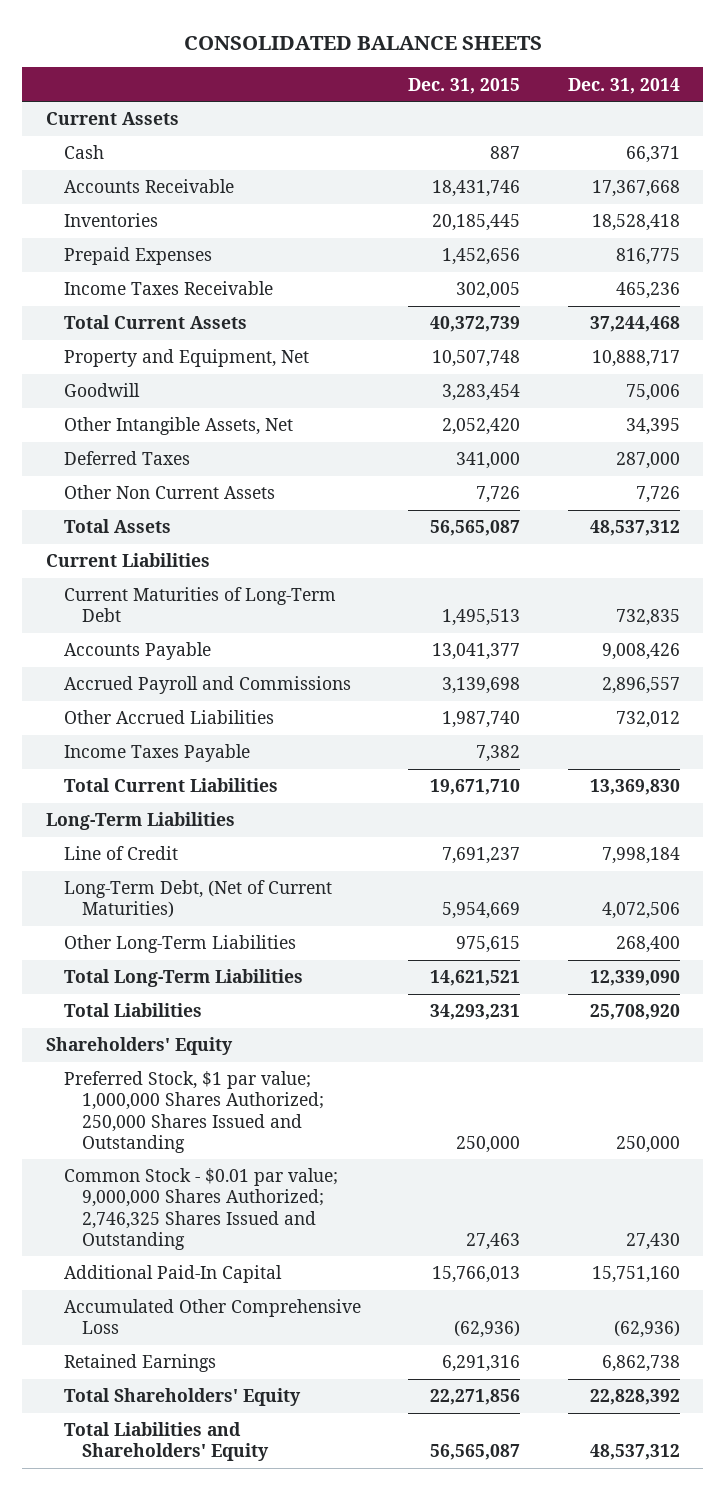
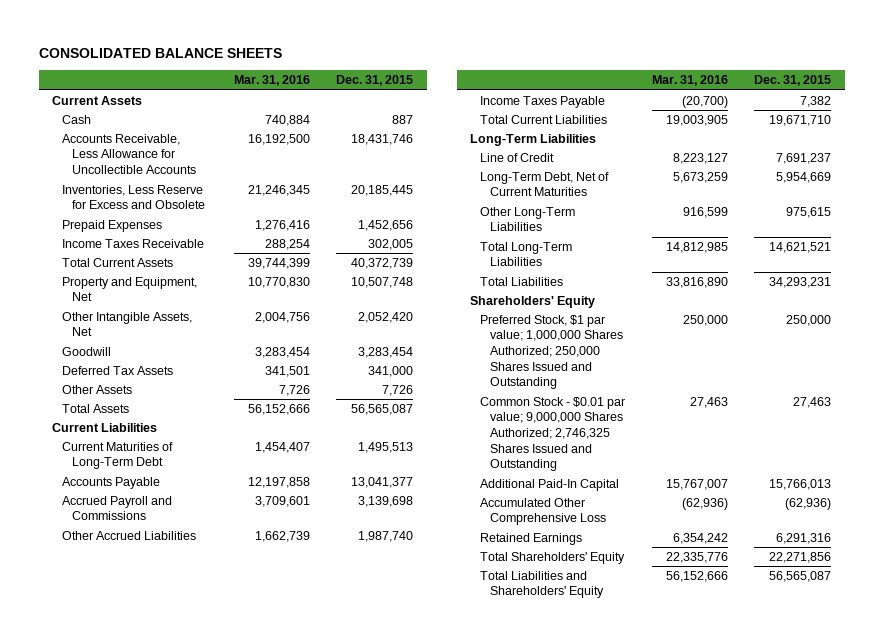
[567,77,680,94] Dec. 31, 2014 -> none
none -> [233,75,310,87] Mar. 31, 2016
[64,179,235,194] Accounts Receivable -> [62,133,197,175] Accounts Receivable, Less Allowance for Uncollectible Accounts
[64,213,159,228] Inventories -> [62,184,206,210] Inventories, Less Reserve for Excess and Obsolete
[64,383,141,398] Goodwill -> [62,346,112,356] Goodwill
[64,451,191,466] Deferred Taxes -> [62,365,174,375] Deferred Tax Assets
[64,485,276,500] Other Non Current Assets -> [62,384,133,394] Other Assets
[64,880,333,919] Long-Term Debt, (Net of Current Maturities) -> [480,171,610,197] Long-Term Debt, Net of Current Maturities

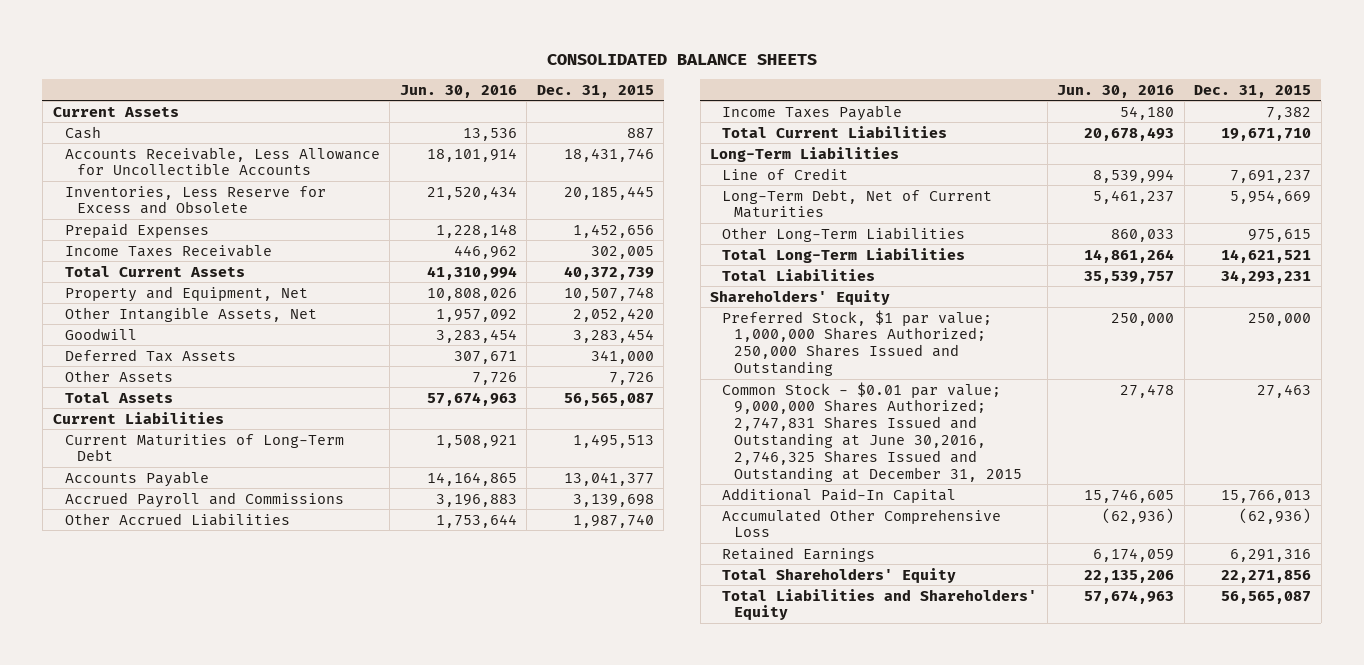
[233,75,310,87] Mar. 31, 2016 -> none
none -> [399,85,517,99] Jun. 30, 2016
[480,396,626,472] Common Stock - $0.01 par value; 9,000,000 Shares Authorized; 2,746,325 Shares Issued and Outstanding -> [722,381,1023,482] Common Stock - $0.01 par value; 9,000,000 Shares Authorized; 2,747,831 Shares Issued and Outstanding at June 30,2016, 2,746,325 Shares Issued and Outstanding at December 31, 2015

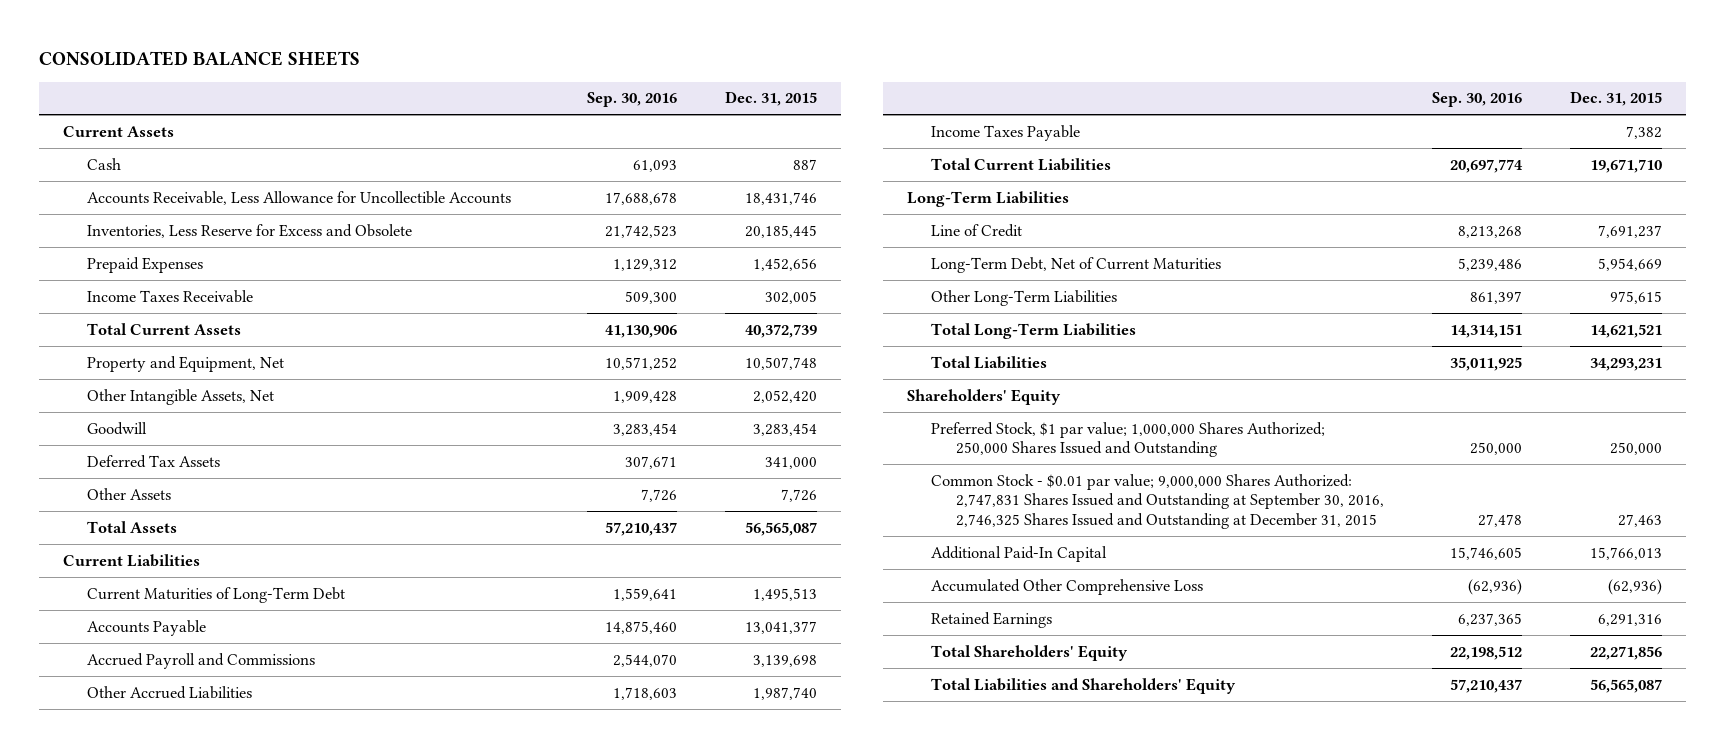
[399,85,517,99] Jun. 30, 2016 -> none
none -> [587,92,678,108] Sep. 30, 2016
[722,381,1023,482] Common Stock - $0.01 par value; 9,000,000 Shares Authorized; 2,747,831 Shares Issued and Outstanding at June 30,2016, 2,746,325 Shares Issued and Outstanding at December 31, 2015 -> [931,473,1384,529] Common Stock - $0.01 par value; 9,000,000 Shares Authorized: 2,747,831 Shares Issued and Outstanding at September 30, 2016, 2,746,325 Shares Issued and Outstanding at December 31, 2015

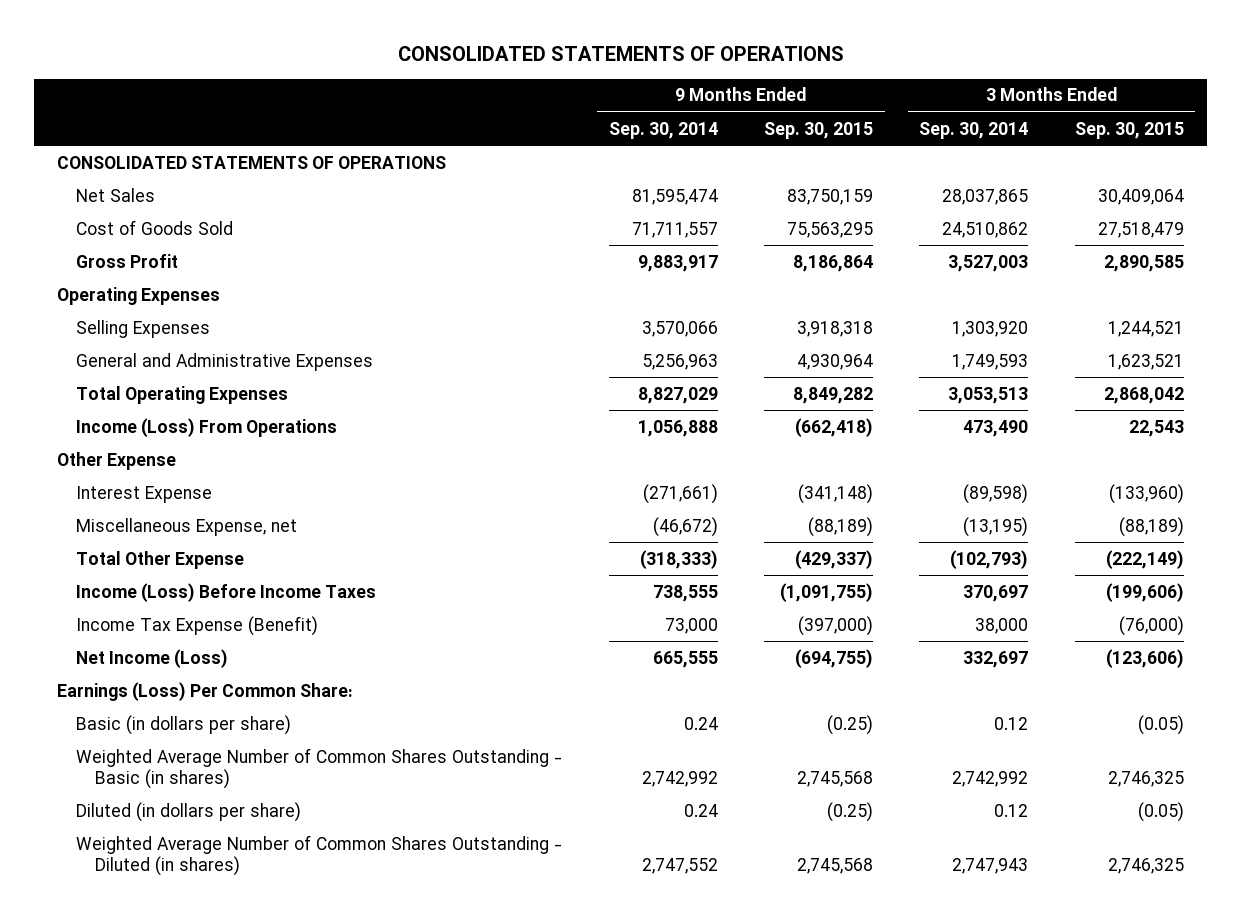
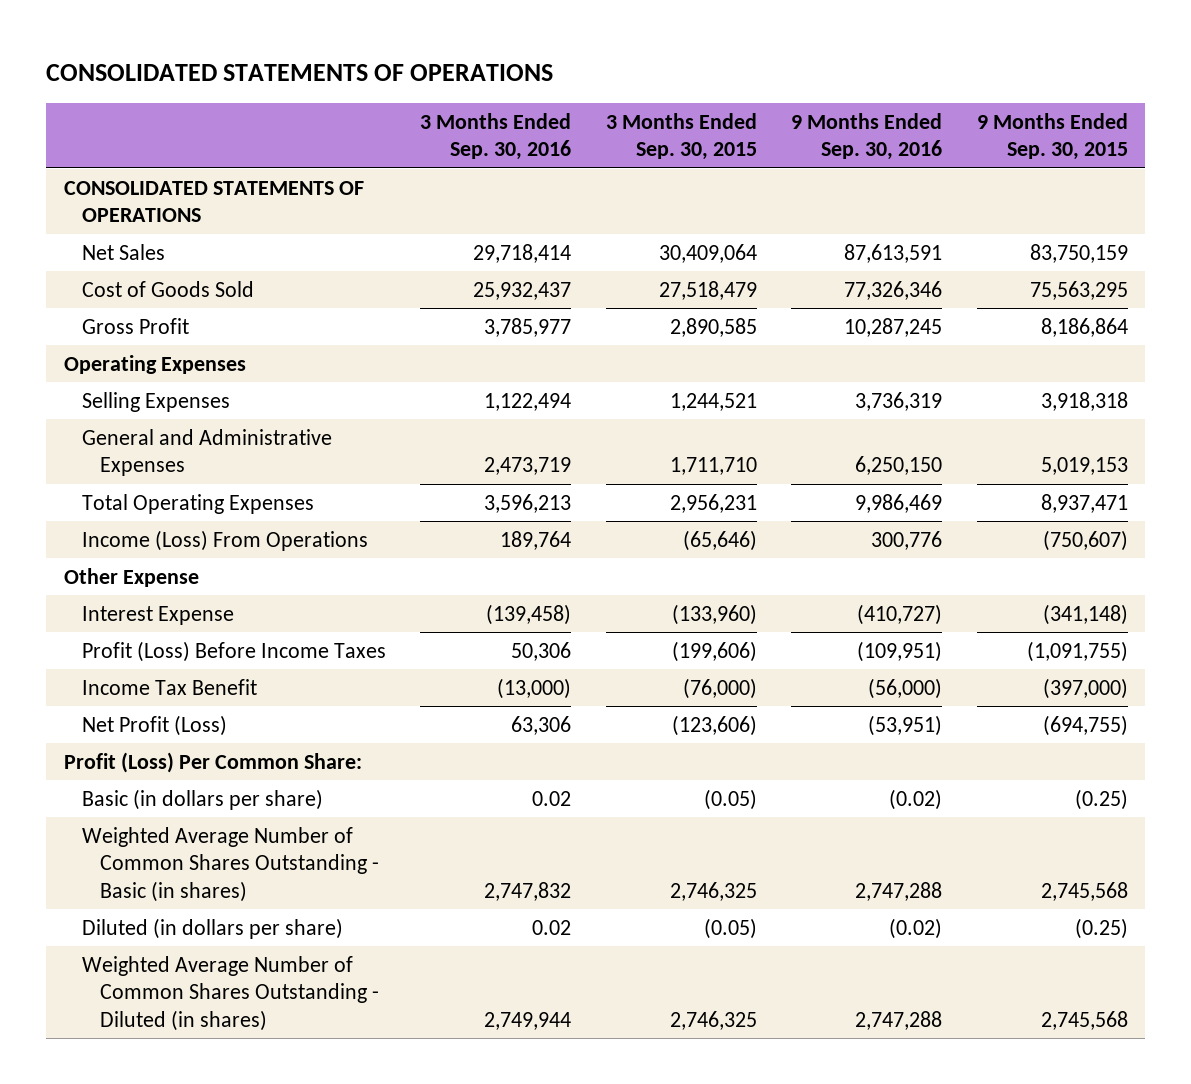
[608,121,718,139] Sep. 30, 2014 -> none
[919,121,1029,139] Sep. 30, 2014 -> none
none -> [420,112,572,161] 3 Months Ended Sep. 30, 2016
none -> [791,112,943,161] 9 Months Ended Sep. 30, 2016
[796,353,873,370] 4,930,964 -> [1040,457,1128,476] 5,019,153
[1107,353,1184,370] 1,623,521 -> [669,457,757,476] 1,711,710
[792,386,873,404] 8,849,282 -> [1040,493,1128,513] 8,937,471
[1103,386,1184,404] 2,868,042 -> [669,493,757,513] 2,956,231
[794,417,873,437] (662,418) -> [1042,529,1128,551] (750,607)
[1128,419,1184,437] 22,543 -> [682,529,757,551] (65,646)
[76,517,298,536] Miscellaneous Expense, net -> none
[76,550,245,569] Total Other Expense -> none
[76,582,377,602] Income (Loss) Before Income Taxes -> [81,640,386,662] Profit (Loss) Before Income Taxes
[76,615,319,636] Income Tax Expense (Benefit) -> [81,678,257,695] Income Tax Benefit
[76,648,229,668] Net Income (Loss) -> [81,714,227,736] Net Profit (Loss)
[57,681,354,701] Earnings (Loss) Per Common Share: -> [63,751,362,773] Profit (Loss) Per Common Share:

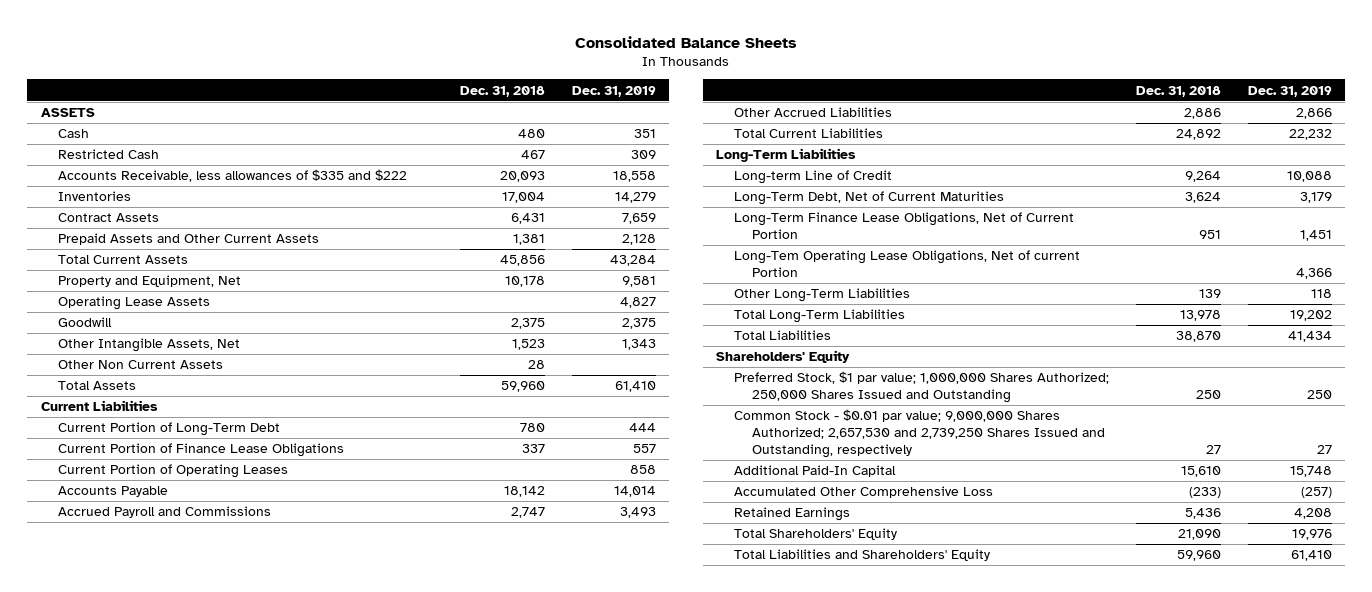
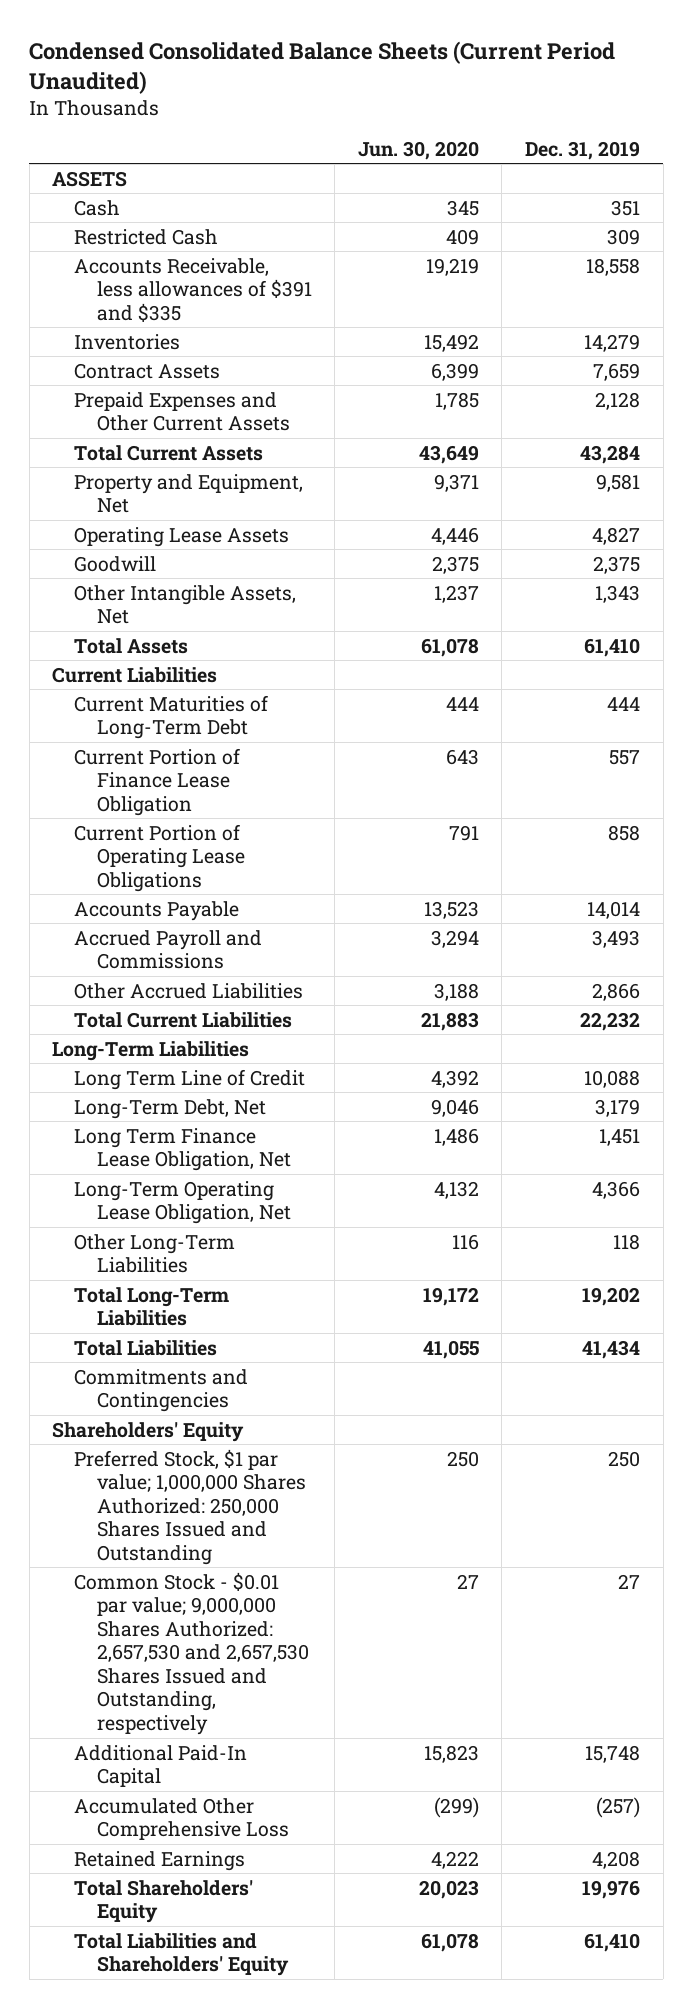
[575,35,798,48] Consolidated Balance Sheets -> [29,40,616,94] Condensed Consolidated Balance Sheets (Current Period Unaudited)
[460,85,546,97] Dec. 31, 2018 -> none
none -> [357,140,479,160] Jun. 30, 2020
[58,169,408,183] Accounts Receivable, less allowances of $335 and $222 -> [74,257,312,322] Accounts Receivable, less allowances of $391 and $335
[58,233,320,246] Prepaid Assets and Other Current Assets -> [74,391,290,432] Prepaid Expenses and Other Current Assets
[58,360,224,370] Other Non Current Assets -> none
[58,422,281,437] Current Portion of Long-Term Debt -> [74,694,269,740] Current Maturities of Long-Term Debt
[58,443,345,458] Current Portion of Finance Lease Obligations -> [74,747,241,816] Current Portion of Finance Lease Obligation
[58,464,289,479] Current Portion of Operating Leases -> [74,823,245,892] Current Portion of Operating Lease Obligations
[734,170,893,185] Long-term Line of Credit -> [74,1068,306,1090] Long Term Line of Credit
[734,191,1005,206] Long-Term Debt, Net of Current Maturities -> [74,1098,267,1119] Long-Term Debt, Net
[734,212,1075,240] Long-Term Finance Lease Obligations, Net of Current Portion -> [74,1127,291,1172] Long Term Finance Lease Obligation, Net
[734,250,1081,278] Long-Tem Operating Lease Obligations, Net of current Portion -> [74,1180,291,1225] Long-Term Operating Lease Obligation, Net
none -> [74,1368,249,1413] Commitments and Contingencies
[734,371,1110,404] Preferred Stock, $1 par value; 1,000,000 Shares Authorized; 250,000 Shares Issued and Outstanding -> [74,1448,306,1565] Preferred Stock, $1 par value; 1,000,000 Shares Authorized: 250,000 Shares Issued and Outstanding
[734,409,1106,459] Common Stock - $0.01 par value; 9,000,000 Shares Authorized; 2,657,530 and 2,739,250 Shares Issued and Outstanding, respectively -> [74,1571,309,1735] Common Stock - $0.01 par value; 9,000,000 Shares Authorized: 2,657,530 and 2,657,530 Shares Issued and Outstanding, respectively

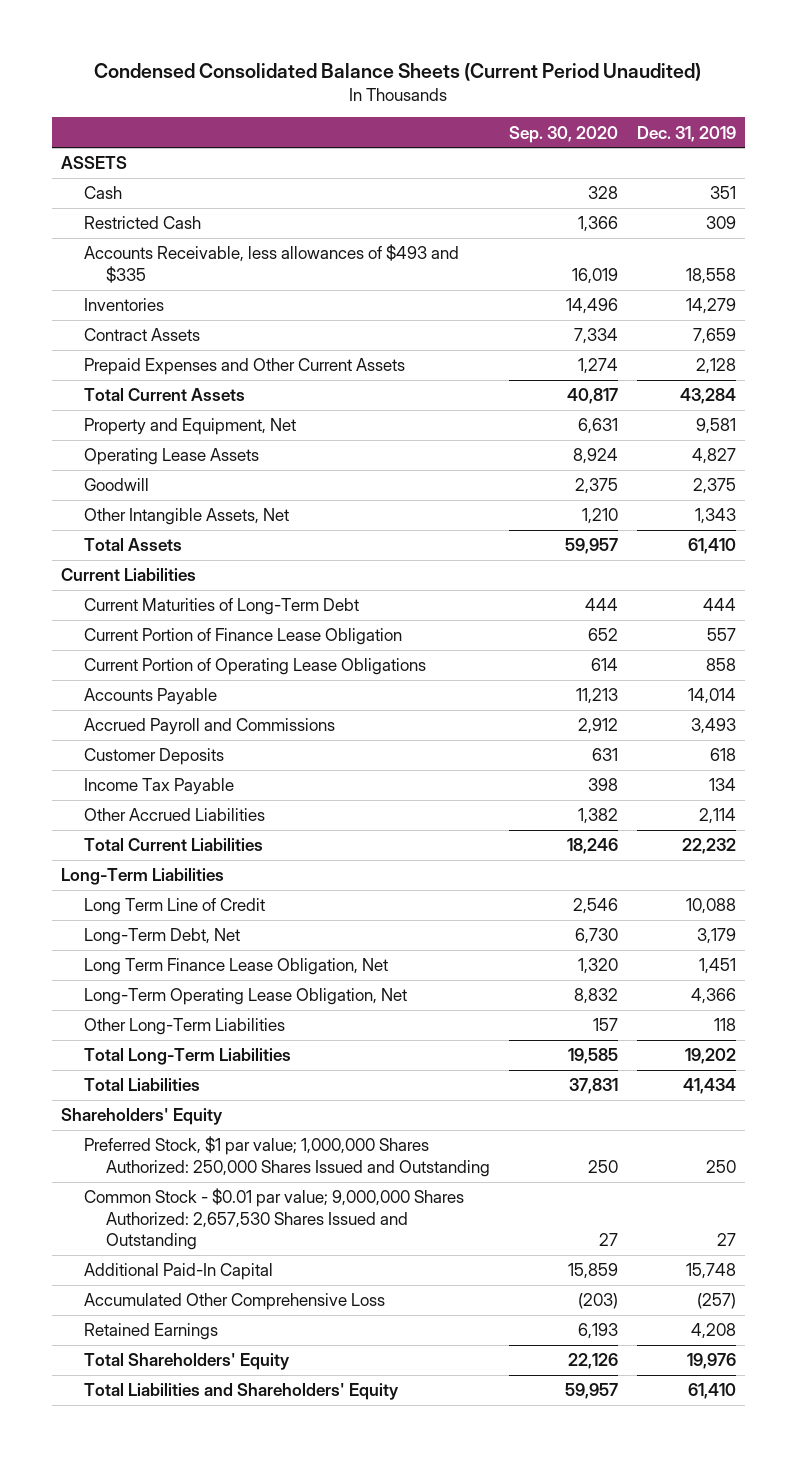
[357,140,479,160] Jun. 30, 2020 -> none
none -> [508,125,618,143] Sep. 30, 2020
[74,257,312,322] Accounts Receivable, less allowances of $391 and $335 -> [83,244,459,283] Accounts Receivable, less allowances of $493 and $335
none -> [83,748,224,766] Customer Deposits
none -> [83,778,234,796] Income Tax Payable
[591,982,640,1001] 2,866 -> [698,808,736,825] 2,114
[74,1368,249,1413] Commitments and Contingencies -> none
[74,1571,309,1735] Common Stock - $0.01 par value; 9,000,000 Shares Authorized: 2,657,530 and 2,657,530 Shares Issued and Outstanding, respectively -> [83,1188,464,1251] Common Stock - $0.01 par value; 9,000,000 Shares Authorized: 2,657,530 Shares Issued and Outstanding

